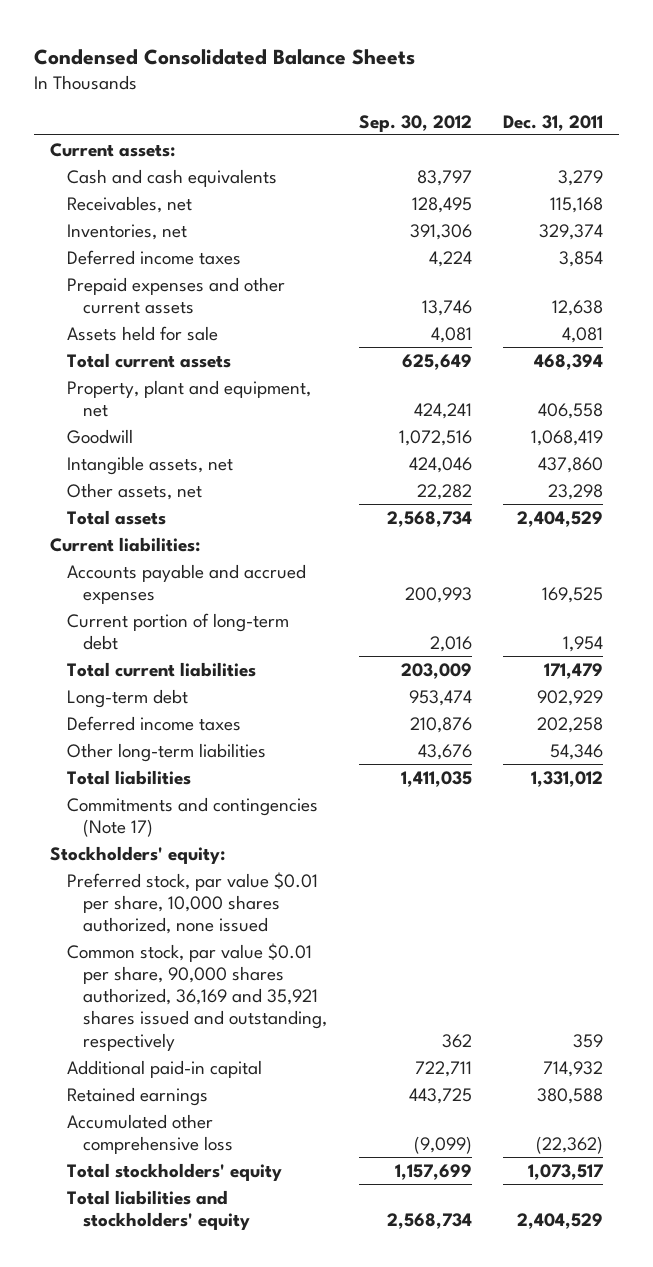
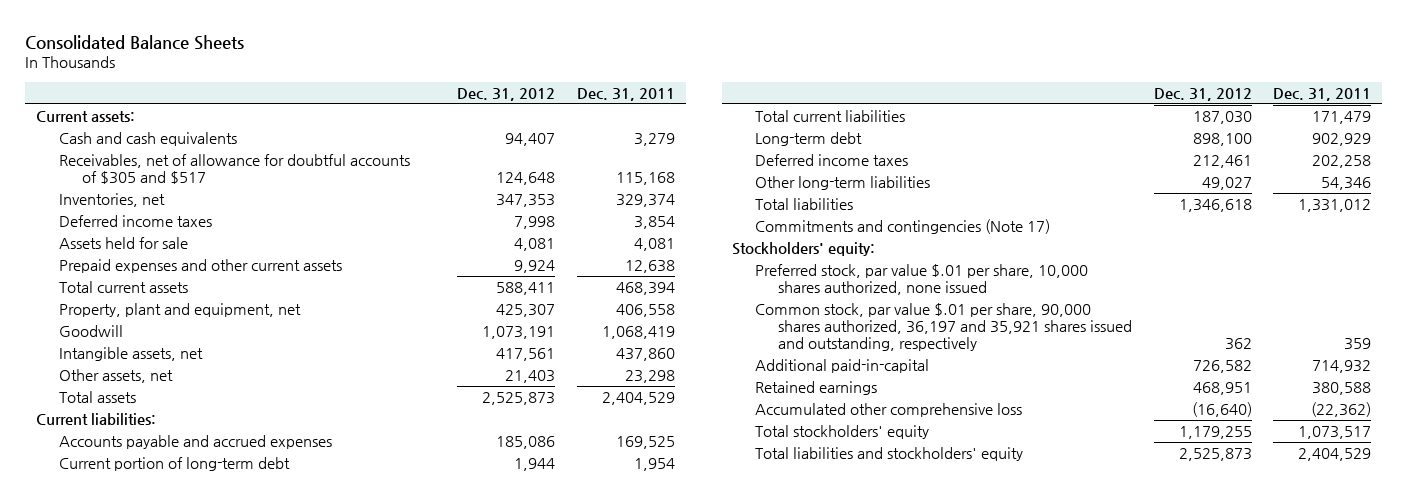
[34,48,416,65] Condensed Consolidated Balance Sheets -> [25,34,245,50] Consolidated Balance Sheets
[358,114,472,132] Sep. 30, 2012 -> none
none -> [457,87,556,101] Dec. 31, 2012
[66,195,192,213] Receivables, net -> [58,154,410,185] Receivables, net of allowance for doubtful accounts of $305 and $517
[66,276,285,314] Prepaid expenses and other current assets -> [58,259,342,274] Prepaid expenses and other current assets
[66,871,318,935] Preferred stock, par value $0.01 per share, 10,000 shares authorized, none issued -> [755,264,1089,296] Preferred stock, par value $.01 per share, 10,000 shares authorized, none issued
[66,942,328,1051] Common stock, par value $0.01 per share, 90,000 shares authorized, 36,169 and 35,921 shares issued and outstanding, respectively -> [755,303,1133,351] Common stock, par value $.01 per share, 90,000 shares authorized, 36,197 and 35,921 shares issued and outstanding, respectively
[66,1059,262,1078] Additional paid-in capital -> [755,359,930,374] Additional paid-in-capital

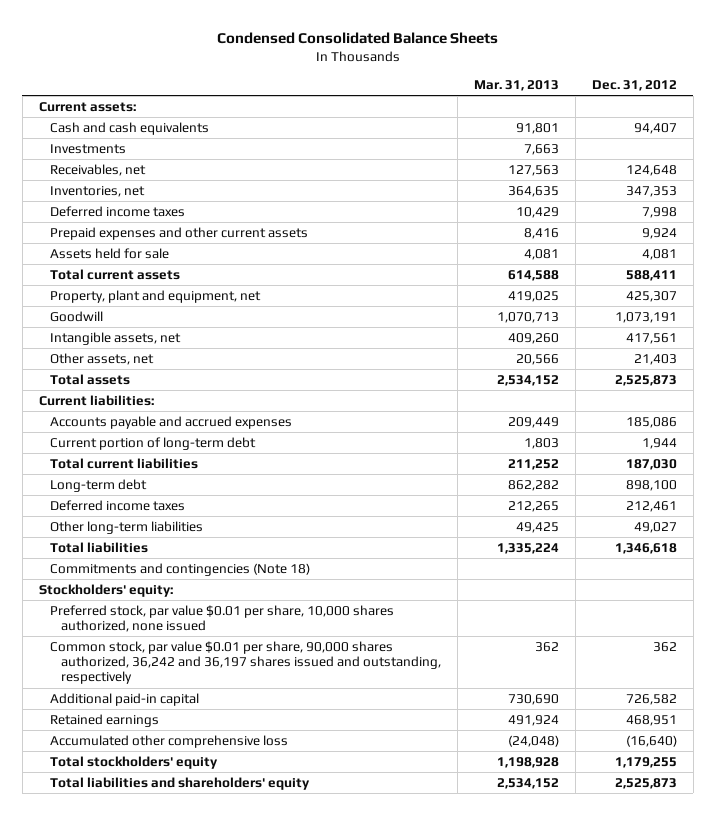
[25,34,245,50] Consolidated Balance Sheets -> [216,32,498,45] Condensed Consolidated Balance Sheets
[576,87,675,101] Dec. 31, 2011 -> none
none -> [473,80,559,92] Mar. 31, 2013
none -> [49,143,126,154] Investments
[58,154,410,185] Receivables, net of allowance for doubtful accounts of $305 and $517 -> [49,163,146,176] Receivables, net
[58,237,188,250] Assets held for sale -> [49,247,169,259] Assets held for sale
[755,219,1051,235] Commitments and contingencies (Note 17) -> [49,562,310,576] Commitments and contingencies (Note 18)
[755,264,1089,296] Preferred stock, par value $.01 per share, 10,000 shares authorized, none issued -> [49,604,394,633] Preferred stock, par value $0.01 per share, 10,000 shares authorized, none issued
[755,303,1133,351] Common stock, par value $.01 per share, 90,000 shares authorized, 36,197 and 35,921 shares issued and outstanding, respectively -> [49,640,441,685] Common stock, par value $0.01 per share, 90,000 shares authorized, 36,242 and 36,197 shares issued and outstanding, respectively
[755,359,930,374] Additional paid-in-capital -> [49,692,199,706] Additional paid-in capital
[755,447,1024,462] Total liabilities and stockholders' equity -> [49,776,310,790] Total liabilities and shareholders' equity

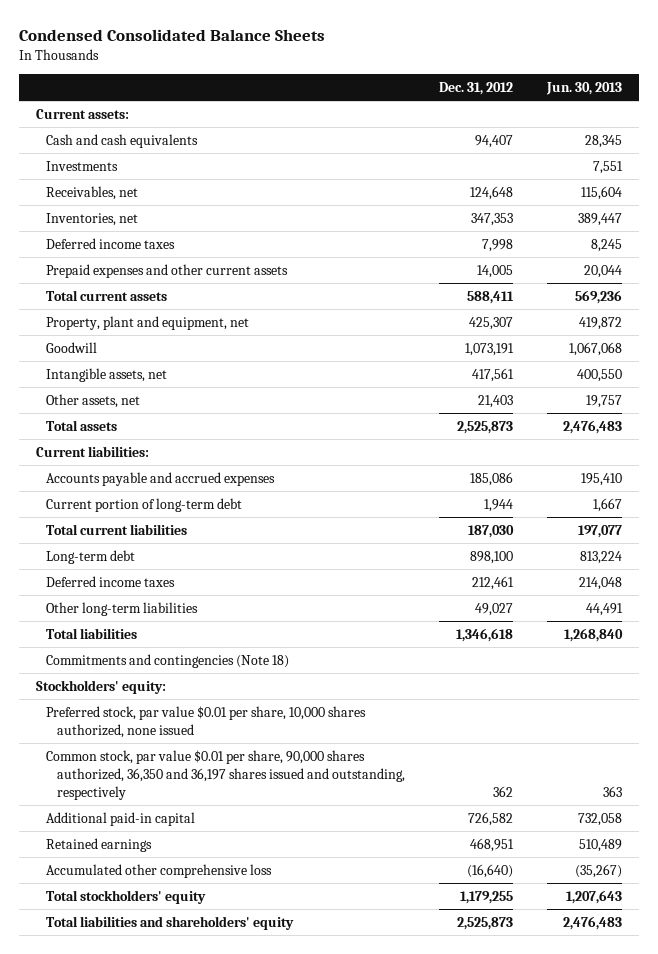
[473,80,559,92] Mar. 31, 2013 -> none
none -> [546,82,623,96] Jun. 30, 2013
[49,247,169,259] Assets held for sale -> none
[641,227,677,239] 9,924 -> [476,264,513,278] 14,005
[49,640,441,685] Common stock, par value $0.01 per share, 90,000 shares authorized, 36,242 and 36,197 shares issued and outstanding, respectively -> [46,749,405,801] Common stock, par value $0.01 per share, 90,000 shares authorized, 36,350 and 36,197 shares issued and outstanding, respectively

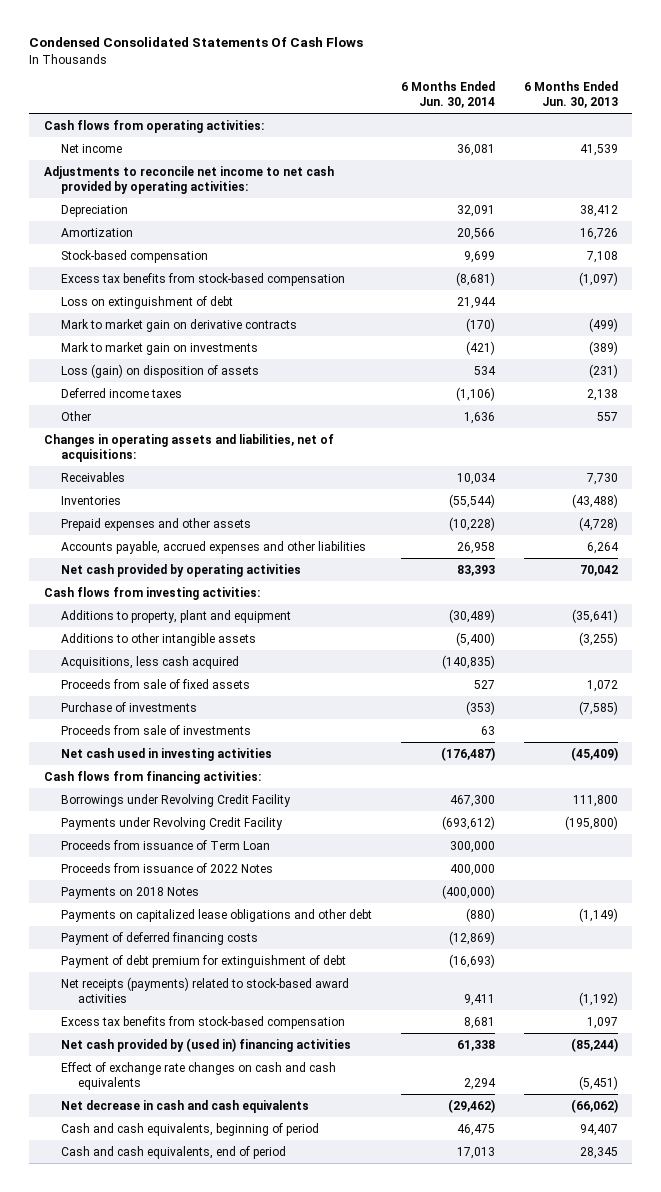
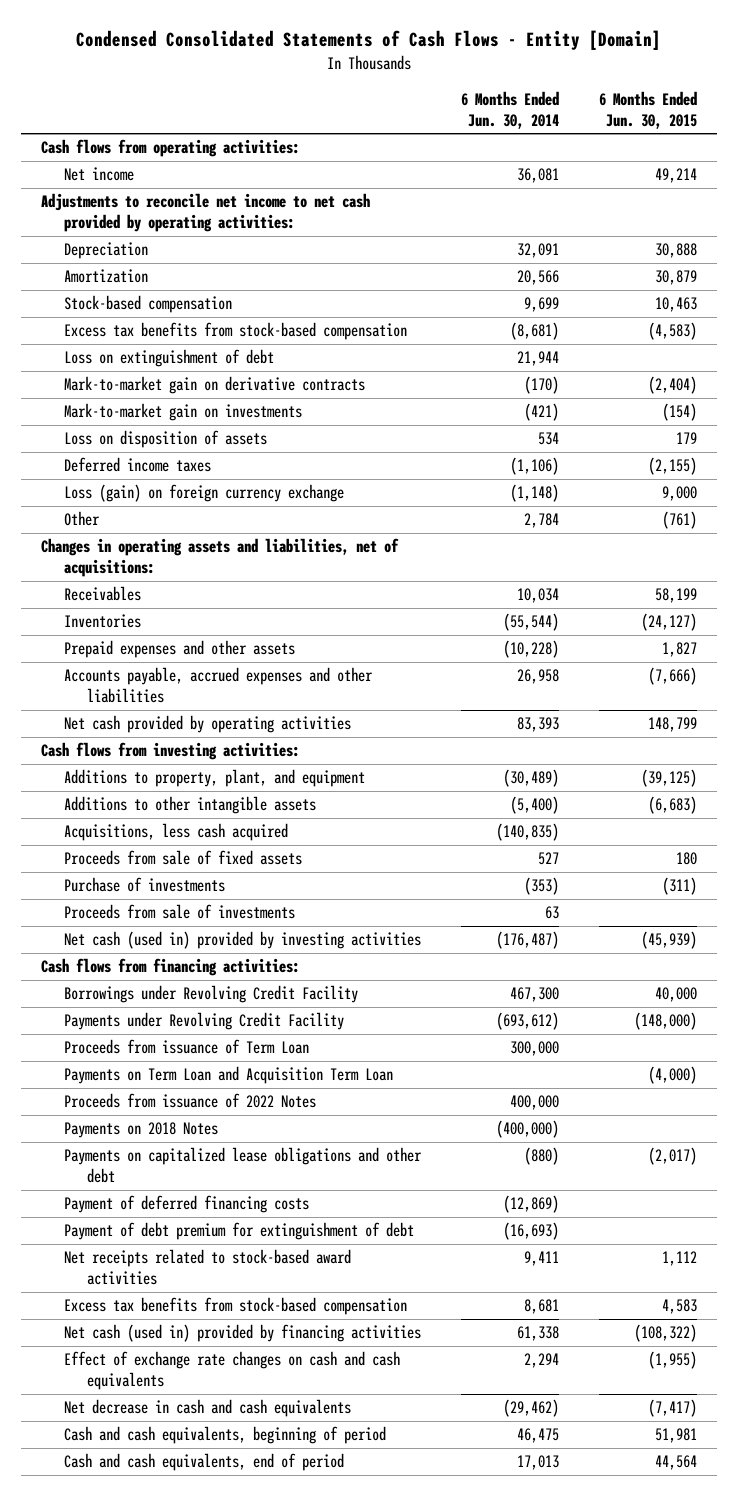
[29,37,364,48] Condensed Consolidated Statements Of Cash Flows -> [75,30,661,51] Condensed Consolidated Statements of Cash Flows - Entity [Domain]
[523,80,618,109] 6 Months Ended Jun. 30, 2013 -> none
none -> [599,90,698,129] 6 Months Ended Jun. 30, 2015
[60,318,297,332] Mark to market gain on derivative contracts -> [64,376,366,395] Mark-to-market gain on derivative contracts
[60,341,258,355] Mark to market gain on investments -> [64,403,303,422] Mark-to-market gain on investments
[60,363,259,378] Loss (gain) on disposition of assets -> [64,430,268,449] Loss on disposition of assets
none -> [64,484,345,503] Loss (gain) on foreign currency exchange
[463,411,495,424] 1,636 -> [524,513,560,529] 2,784
[60,609,291,623] Additions to property, plant and equipment -> [64,769,366,788] Additions to property, plant, and equipment
[60,747,272,761] Net cash used in investing activities -> [64,931,422,950] Net cash (used in) provided by investing activities
none -> [64,1066,394,1085] Payments on Term Loan and Acquisition Term Loan
[60,976,349,1003] Net receipts (payments) related to stock-based award activities -> [64,1249,352,1286] Net receipts related to stock-based award activities
[60,1037,351,1052] Net cash provided by (used in) financing activities -> [64,1324,422,1343] Net cash (used in) provided by financing activities

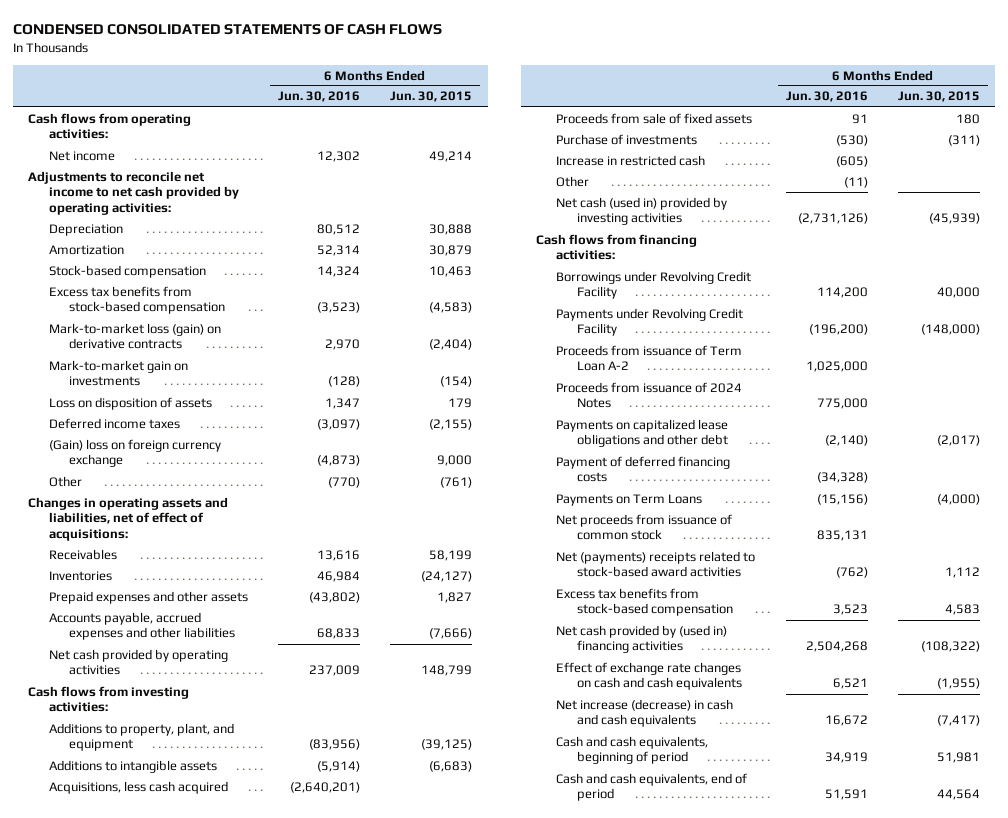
[75,30,661,51] Condensed Consolidated Statements of Cash Flows - Entity [Domain] -> [13,23,443,35] CONDENSED CONSOLIDATED STATEMENTS OF CASH FLOWS
[461,90,560,129] 6 Months Ended Jun. 30, 2014 -> none
none -> [278,91,361,103] Jun. 30, 2016
[64,349,275,368] Loss on extinguishment of debt -> none
[64,376,366,395] Mark-to-market gain on derivative contracts -> [48,322,221,350] Mark-to-market loss (gain) on derivative contracts
[64,484,345,503] Loss (gain) on foreign currency exchange -> [48,438,221,468] (Gain) loss on foreign currency exchange
[40,538,399,578] Changes in operating assets and liabilities, net of acquisitions: -> [28,496,229,542] Changes in operating assets and liabilities, net of effect of acquisitions:
[64,796,317,815] Additions to other intangible assets -> [48,759,217,773] Additions to intangible assets
[64,904,296,920] Proceeds from sale of investments -> none
none -> [556,154,706,166] Increase in restricted cash
none -> [556,175,590,187] Other
[64,1066,394,1085] Payments on Term Loan and Acquisition Term Loan -> none
[64,1122,219,1139] Payments on 2018 Notes -> none
[64,1039,310,1055] Proceeds from issuance of Term Loan -> [556,344,743,372] Proceeds from issuance of Term Loan A-2
[64,1093,317,1109] Proceeds from issuance of 2022 Notes -> [556,381,743,409] Proceeds from issuance of 2024 Notes
[64,1222,415,1241] Payment of debt premium for extinguishment of debt -> none
none -> [556,493,703,506] Payments on Term Loans
none -> [556,513,733,541] Net proceeds from issuance of common stock
[64,1249,352,1286] Net receipts related to stock-based award activities -> [556,550,756,578] Net (payments) receipts related to stock-based award activities
[64,1324,422,1343] Net cash (used in) provided by financing activities -> [556,624,728,654] Net cash provided by (used in) financing activities
[64,1399,352,1418] Net decrease in cash and cash equivalents -> [556,698,734,728] Net increase (decrease) in cash and cash equivalents

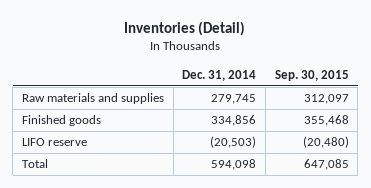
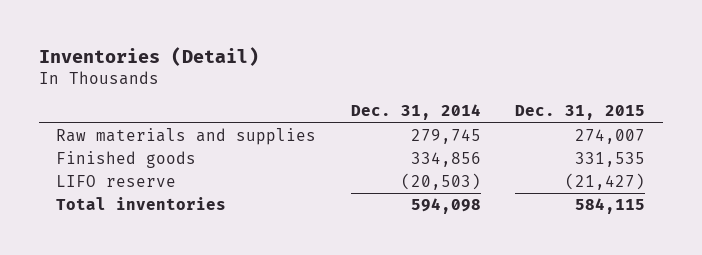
[274,69,349,81] Sep. 30, 2015 -> none
none -> [515,105,646,121] Dec. 31, 2015
[21,159,48,169] Total -> [56,197,227,211] Total inventories

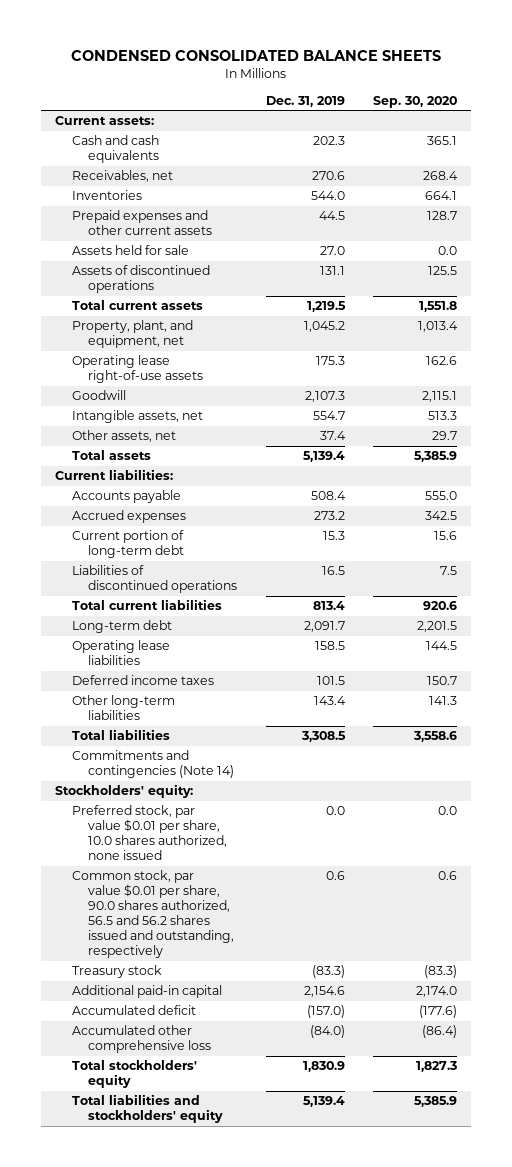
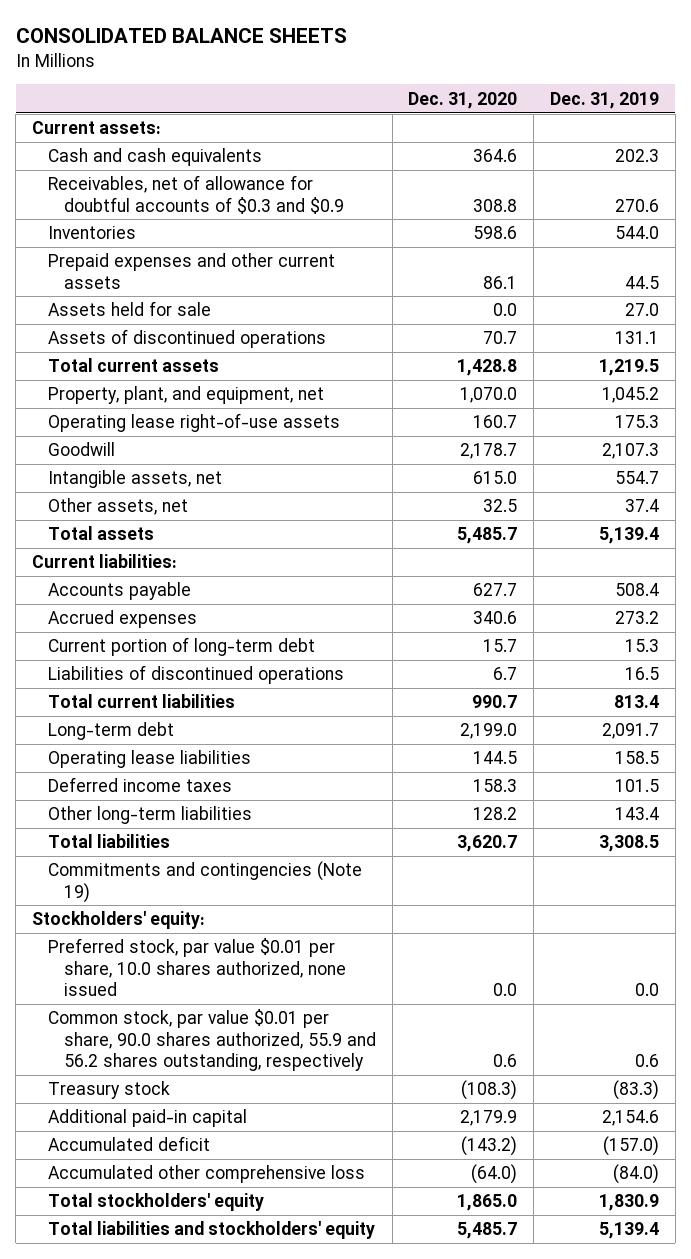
[71,49,442,61] CONDENSED CONSOLIDATED BALANCE SHEETS -> [15,27,347,43] CONSOLIDATED BALANCE SHEETS
[373,95,458,108] Sep. 30, 2020 -> none
none -> [408,91,518,109] Dec. 31, 2020
[71,170,173,183] Receivables, net -> [47,175,344,214] Receivables, net of allowance for doubtful accounts of $0.3 and $0.9
[71,750,235,779] Commitments and contingencies (Note 14) -> [47,861,362,903] Commitments and contingencies (Note 19)
[71,870,235,959] Common stock, par value $0.01 per share, 90.0 shares authorized, 56.5 and 56.2 shares issued and outstanding, respectively -> [47,1009,376,1071] Common stock, par value $0.01 per share, 90.0 shares authorized, 55.9 and 56.2 shares outstanding, respectively

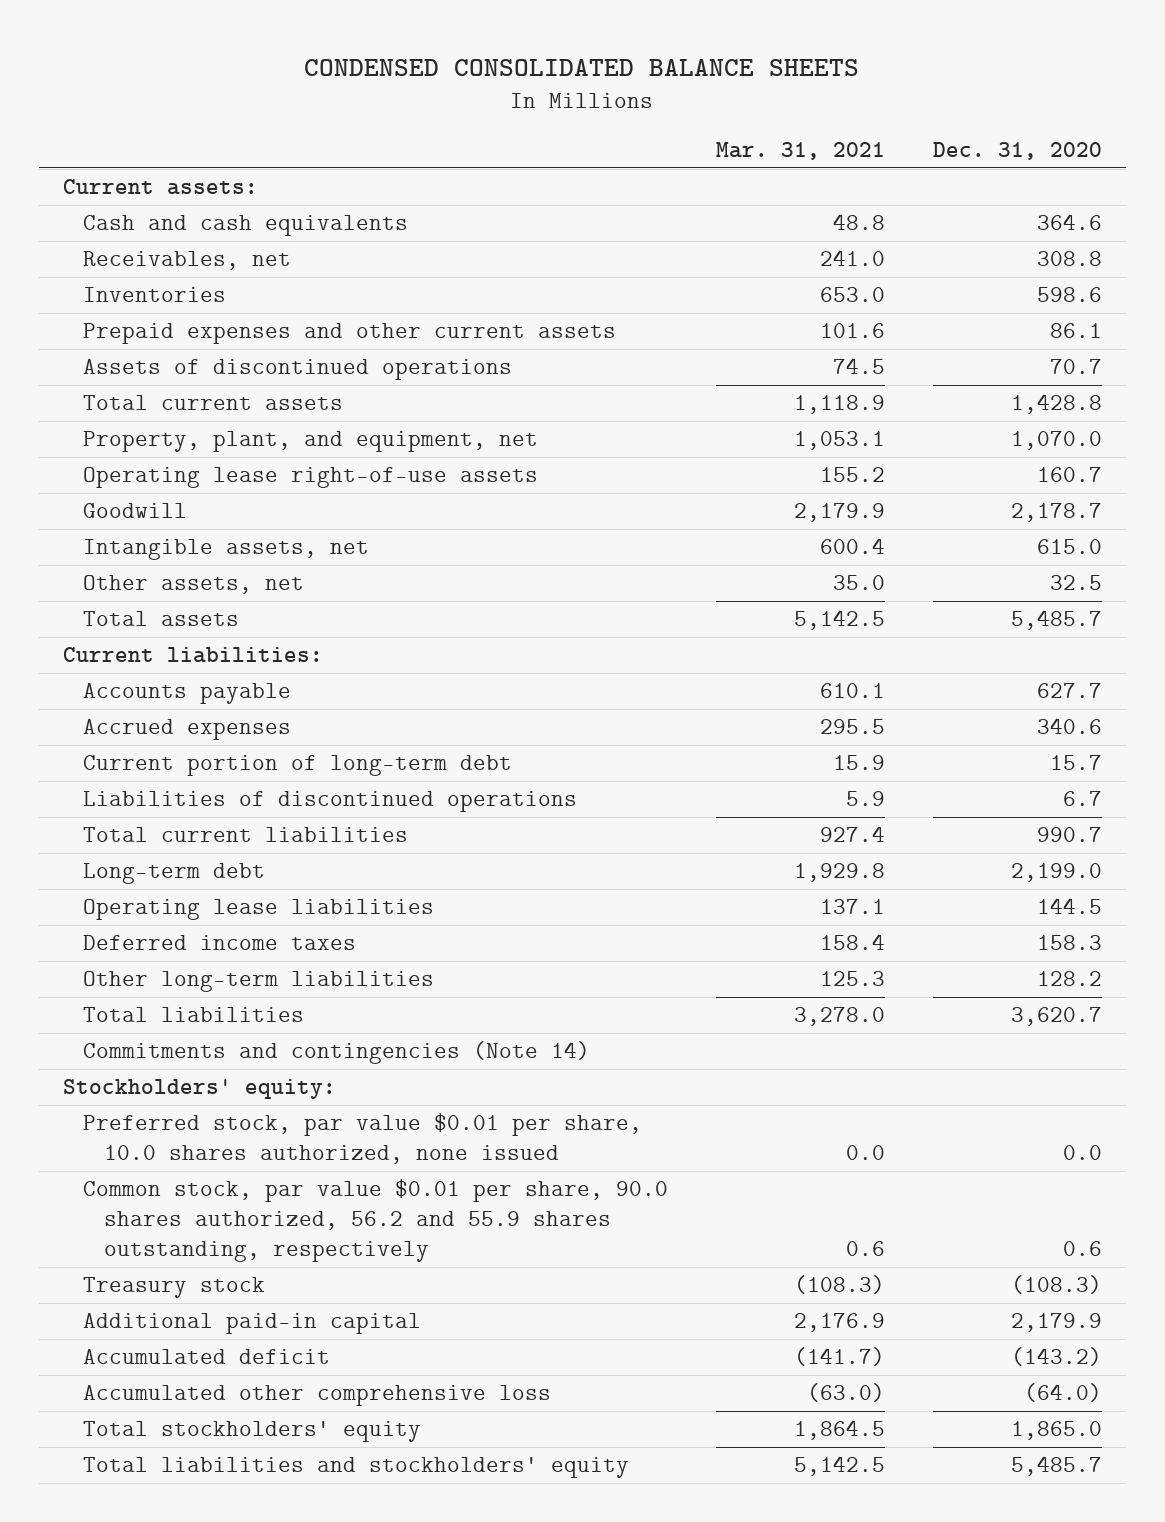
[15,27,347,43] CONSOLIDATED BALANCE SHEETS -> [304,58,860,76] CONDENSED CONSOLIDATED BALANCE SHEETS
[550,91,660,109] Dec. 31, 2019 -> none
none -> [716,142,886,161] Mar. 31, 2021
[47,175,344,214] Receivables, net of allowance for doubtful accounts of $0.3 and $0.9 -> [83,251,292,271] Receivables, net
[47,301,211,317] Assets held for sale -> none
[47,861,362,903] Commitments and contingencies (Note 19) -> [83,1041,591,1065] Commitments and contingencies (Note 14)
[47,1009,376,1071] Common stock, par value $0.01 per share, 90.0 shares authorized, 55.9 and 56.2 shares outstanding, respectively -> [83,1179,669,1262] Common stock, par value $0.01 per share, 90.0 shares authorized, 56.2 and 55.9 shares outstanding, respectively

